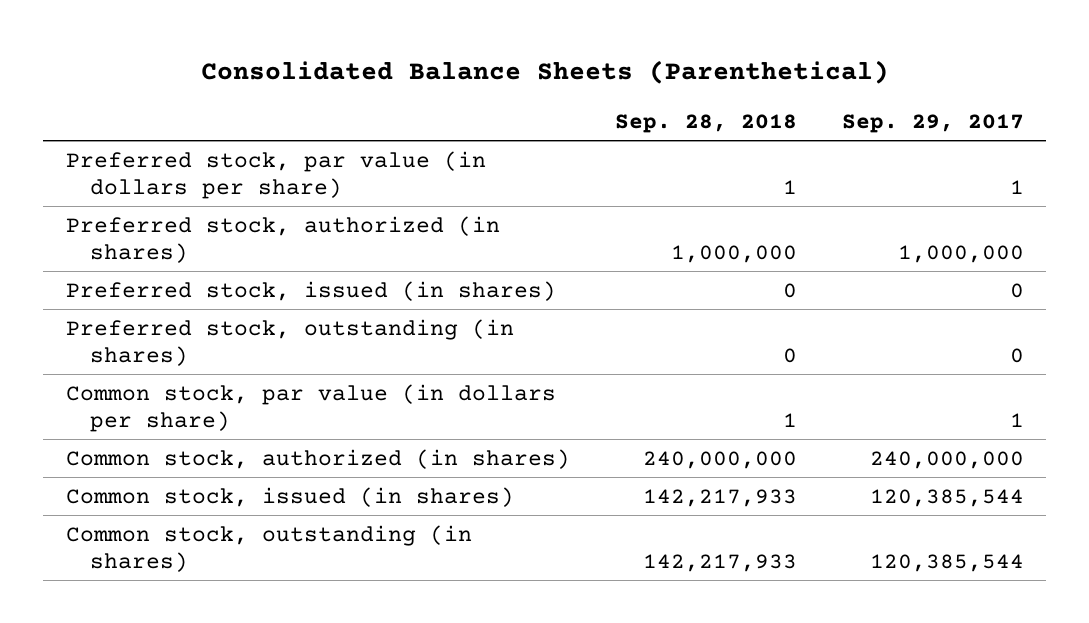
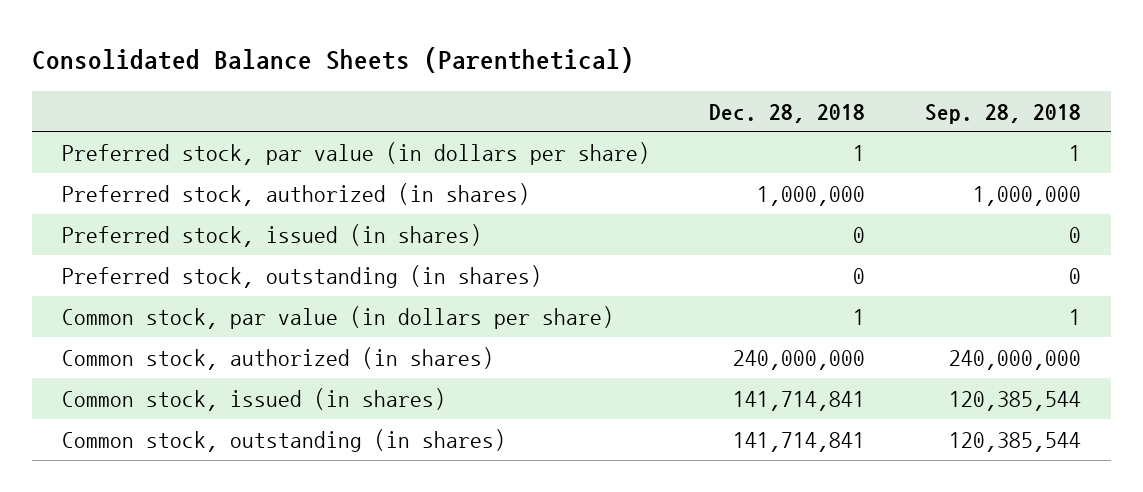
[841,113,1024,133] Sep. 29, 2017 -> none
none -> [709,103,866,123] Dec. 28, 2018
[642,488,797,507] 142,217,933 -> [949,390,1082,411] 120,385,544
[642,553,797,572] 142,217,933 -> [949,431,1082,452] 120,385,544

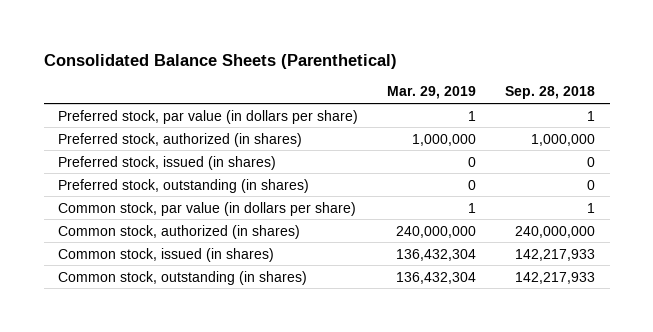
[709,103,866,123] Dec. 28, 2018 -> none
none -> [387,86,477,100] Mar. 29, 2019
[949,390,1082,411] 120,385,544 -> [515,248,596,261] 142,217,933
[949,431,1082,452] 120,385,544 -> [515,271,596,284] 142,217,933

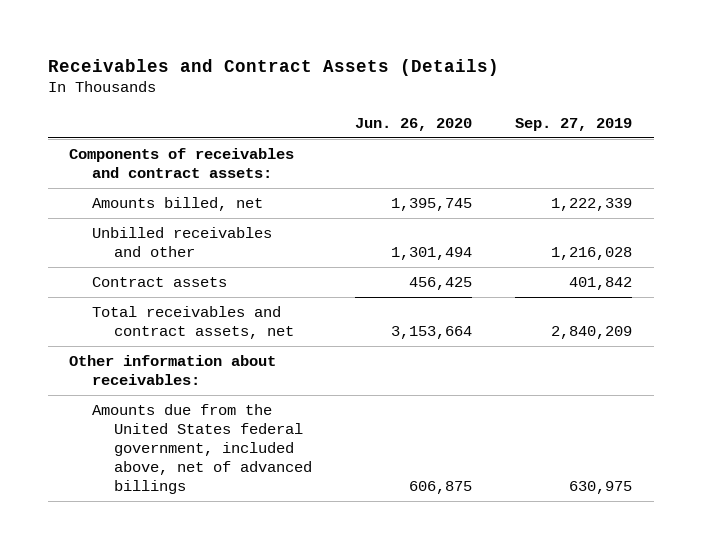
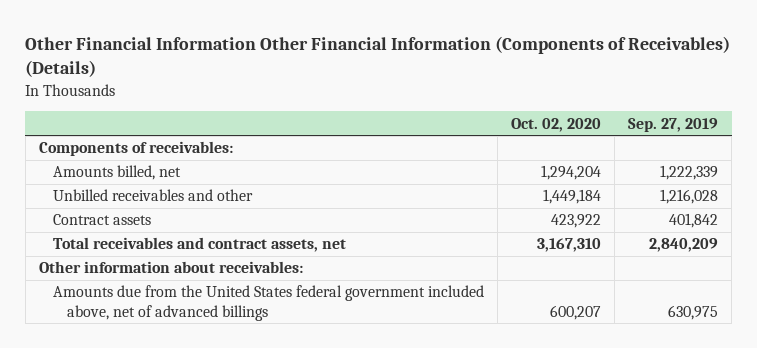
[47,58,499,76] Receivables and Contract Assets (Details) -> [25,35,731,78] Other Financial Information Other Financial Information (Components of Receivables) (Details)
[354,117,472,131] Jun. 26, 2020 -> none
none -> [511,117,602,132] Oct. 02, 2020
[69,148,295,179] Components of receivables and contract assets: -> [39,141,234,157] Components of receivables:
[91,404,312,495] Amounts due from the United States federal government, included above, net of advanced billings -> [53,285,485,321] Amounts due from the United States federal government included above, net of advanced billings

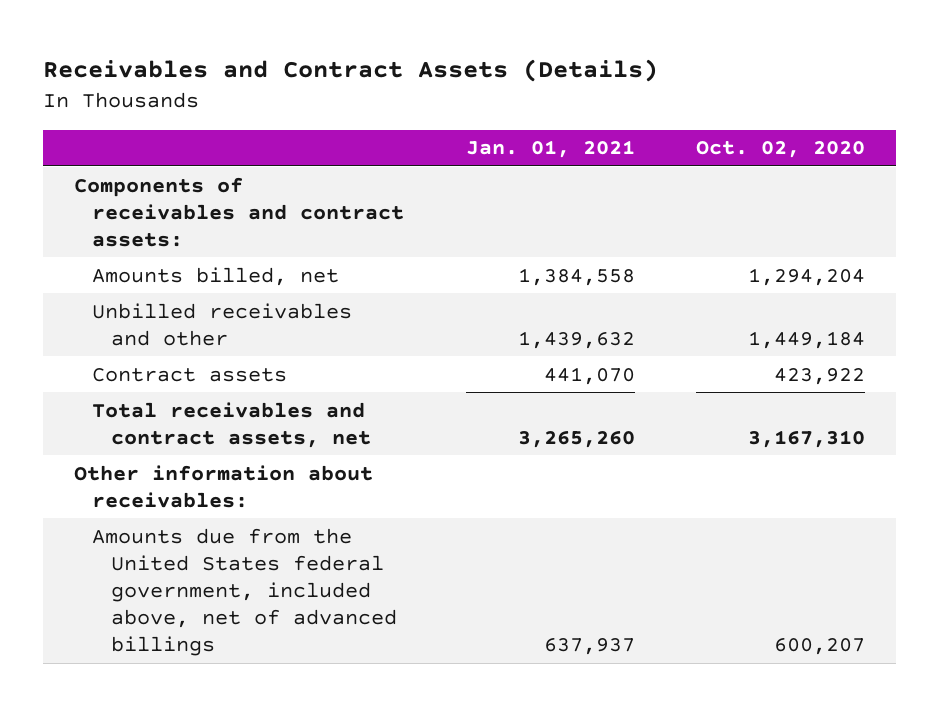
[25,35,731,78] Other Financial Information Other Financial Information (Components of Receivables) (Details) -> [42,59,658,83] Receivables and Contract Assets (Details)
[628,117,719,132] Sep. 27, 2019 -> none
none -> [465,140,635,159] Jan. 01, 2021
[39,141,234,157] Components of receivables: -> [73,176,405,247] Components of receivables and contract assets:
[53,285,485,321] Amounts due from the United States federal government included above, net of advanced billings -> [92,527,398,657] Amounts due from the United States federal government, included above, net of advanced billings

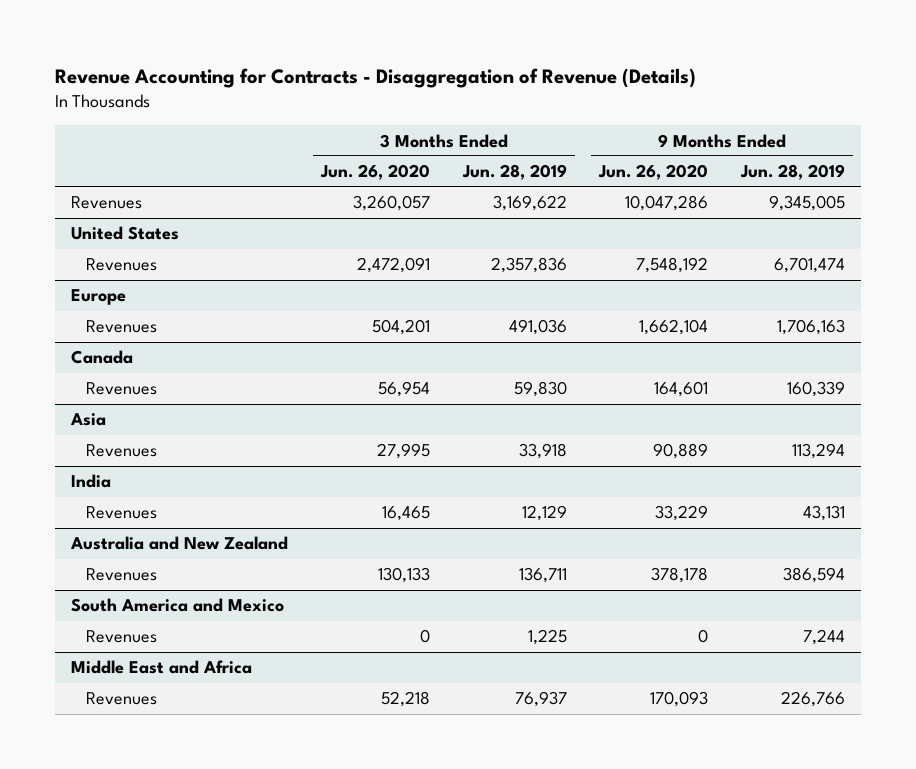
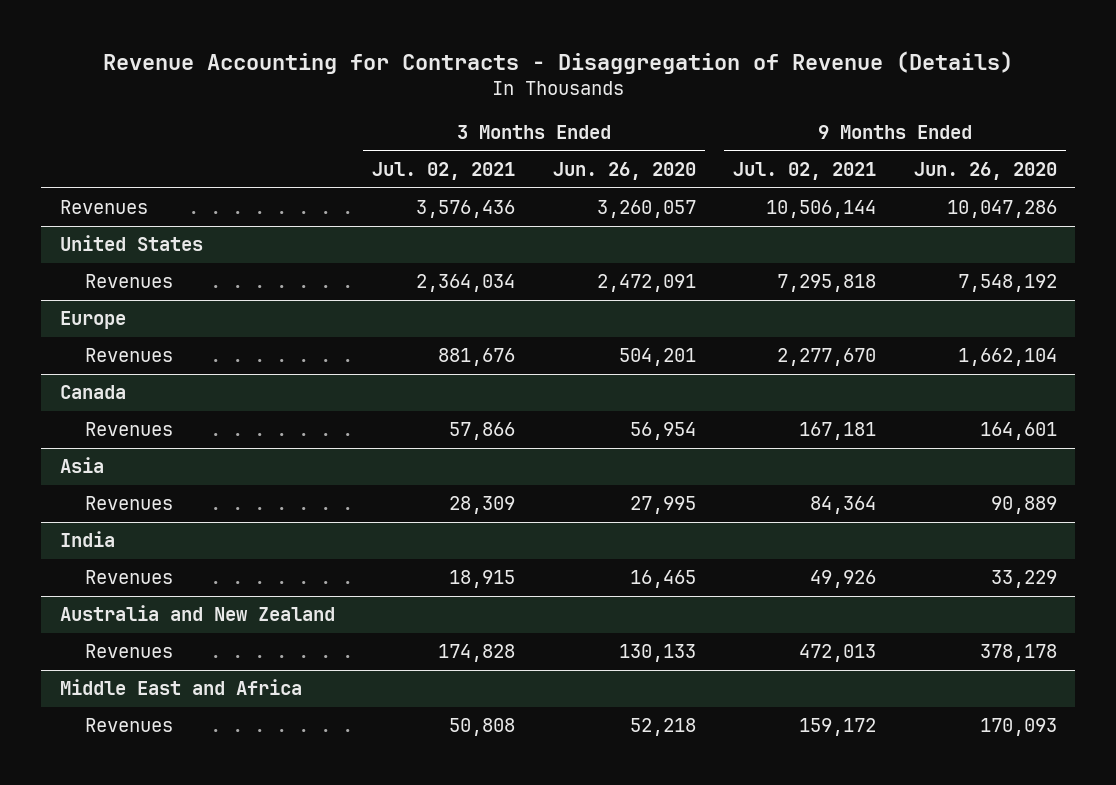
[461,164,567,181] Jun. 28, 2019 -> none
[739,164,845,181] Jun. 28, 2019 -> none
none -> [372,162,516,181] Jul. 02, 2021
none -> [733,162,877,181] Jul. 02, 2021
[71,598,285,613] South America and Mexico -> none
[85,630,157,644] Revenues -> none

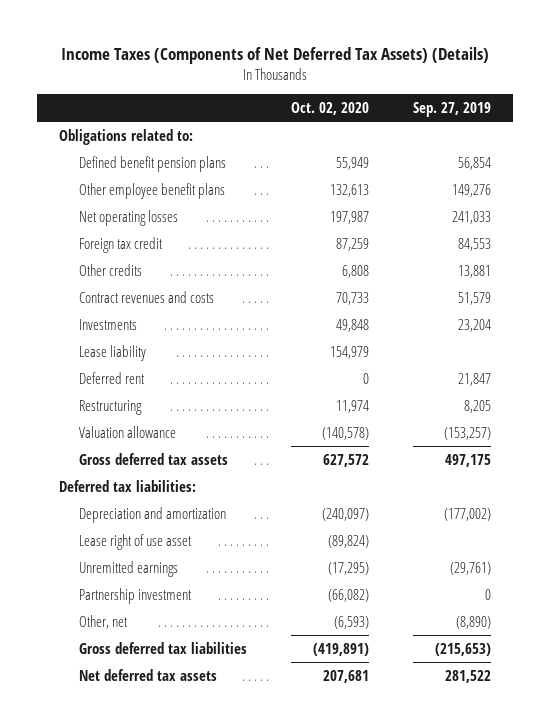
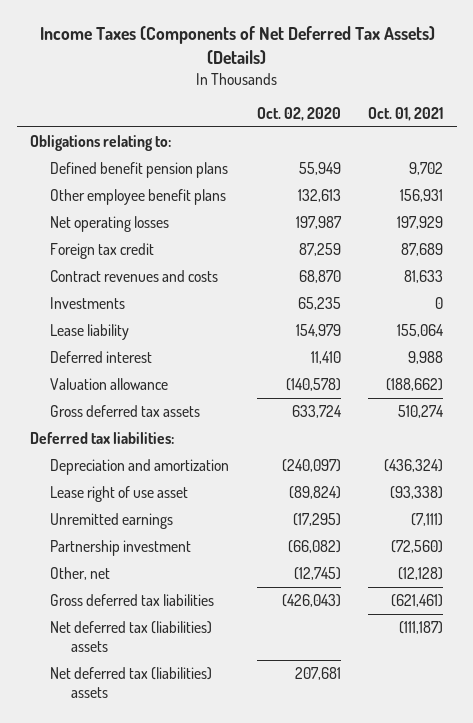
[412,101,491,117] Sep. 27, 2019 -> none
none -> [368,106,444,121] Oct. 01, 2021
[58,128,193,145] Obligations related to: -> [30,134,172,151] Obligations relating to:
[78,263,142,276] Other credits -> none
[335,291,369,305] 70,733 -> [298,269,341,283] 68,870
[335,318,369,332] 49,848 -> [297,296,341,310] 65,235
[78,371,145,384] Deferred rent -> none
[78,399,142,415] Restructuring -> none
none -> [50,350,153,363] Deferred interest
[322,453,369,467] 627,572 -> [291,404,342,418] 633,724
[333,615,369,629] (6,593) -> [293,566,341,580] (12,745)
[312,642,369,656] (419,891) -> [281,593,341,607] (426,043)
none -> [50,620,213,653] Net deferred tax (liabilities) assets
[78,668,217,681] Net deferred tax assets -> [50,666,213,699] Net deferred tax (liabilities) assets

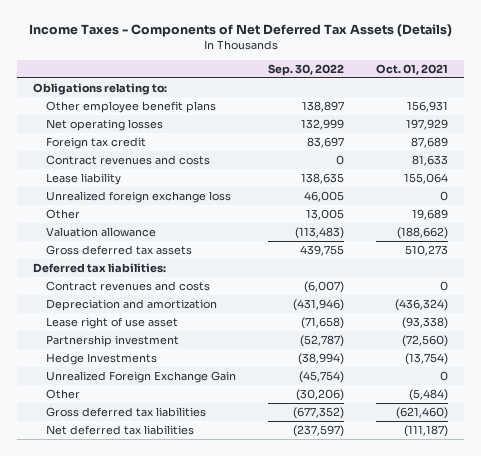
[39,26,435,65] Income Taxes (Components of Net Deferred Tax Assets) (Details) -> [28,23,452,37] Income Taxes - Components of Net Deferred Tax Assets (Details)
[256,106,341,121] Oct. 02, 2020 -> none
none -> [267,63,344,76] Sep. 30, 2022
[50,161,229,178] Defined benefit pension plans -> none
[50,296,126,309] Investments -> none
[50,350,153,363] Deferred interest -> none
none -> [45,191,231,204] Unrealized foreign exchange loss
none -> [45,209,80,220] Other
[398,404,445,418] 510,274 -> [405,245,449,257] 510,273
none -> [45,281,210,292] Contract revenues and costs
[50,512,174,529] Unremitted earnings -> none
[50,666,213,699] Net deferred tax (liabilities) assets -> none
none -> [45,353,157,366] Hedge Investments
none -> [45,371,236,384] Unrealized Foreign Exchange Gain
[50,566,111,580] Other, net -> [45,389,80,400] Other
[398,566,444,580] (12,128) -> [409,389,449,402] (5,484)
[391,593,444,607] (621,461) -> [396,407,449,420] (621,460)
[50,620,213,653] Net deferred tax (liabilities) assets -> [45,425,194,436] Net deferred tax liabilities

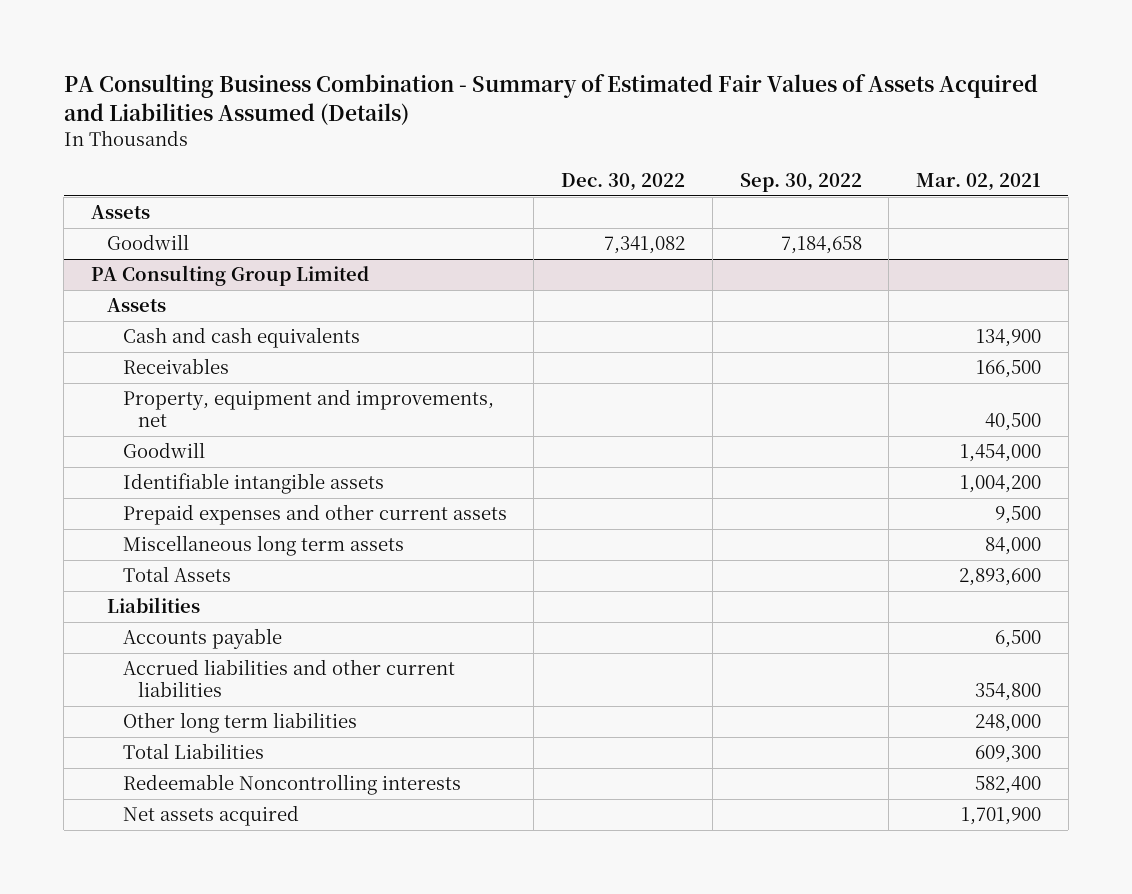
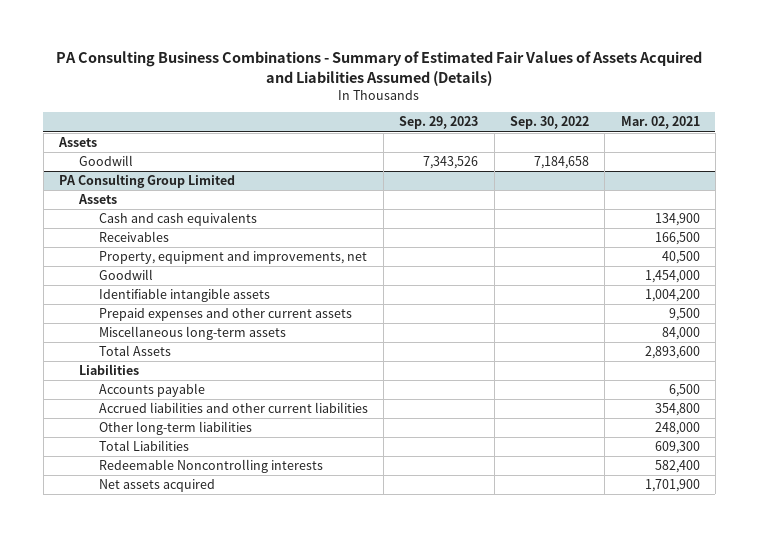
[63,74,1038,125] PA Consulting Business Combination - Summary of Estimated Fair Values of Assets Acquired and Liabilities Assumed (Details) -> [56,50,703,86] PA Consulting Business Combinations - Summary of Estimated Fair Values of Assets Acquired and Liabilities Assumed (Details)
[561,172,686,191] Dec. 30, 2022 -> none
none -> [399,116,479,130] Sep. 29, 2023
[122,535,404,557] Miscellaneous long term assets -> [98,326,286,341] Miscellaneous long-term assets
[122,712,357,734] Other long term liabilities -> [98,421,252,436] Other long-term liabilities

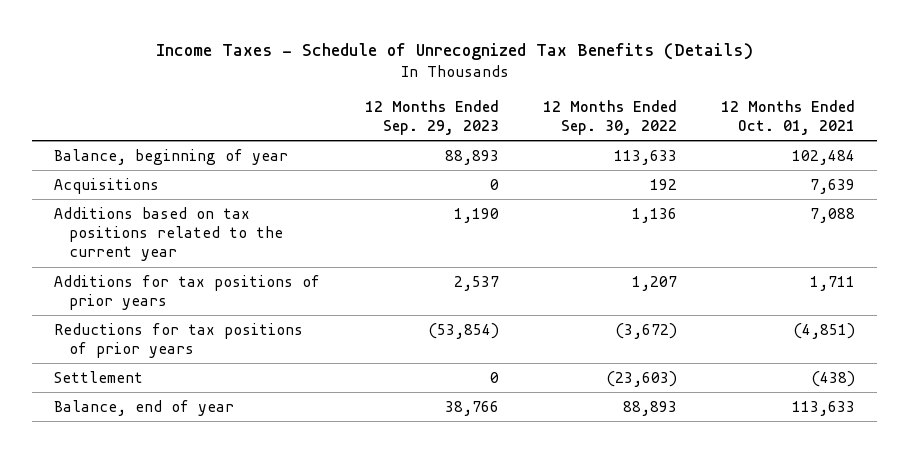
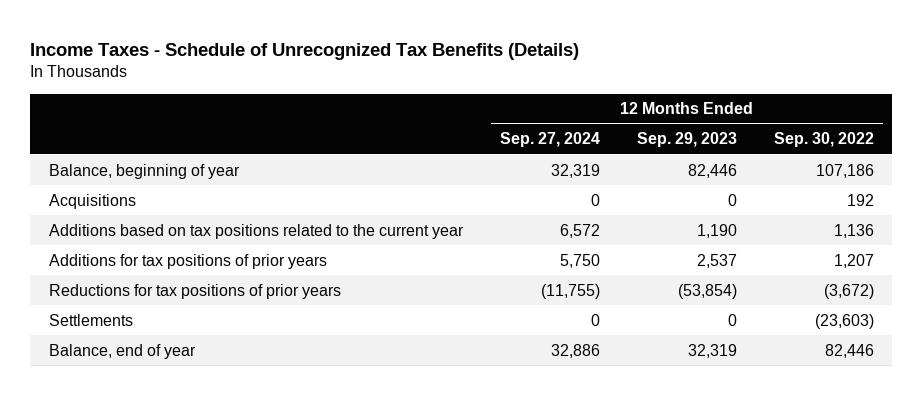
[720,99,855,135] 12 Months Ended Oct. 01, 2021 -> none
none -> [499,132,600,148] Sep. 27, 2024
[444,149,499,165] 88,893 -> [687,163,737,178] 82,446
[613,149,677,165] 113,633 -> [815,163,874,178] 107,186
[54,370,144,383] Settlement -> [48,313,133,326] Settlements
[444,400,499,416] 38,766 -> [687,343,737,358] 32,319
[622,400,677,416] 88,893 -> [824,343,874,358] 82,446

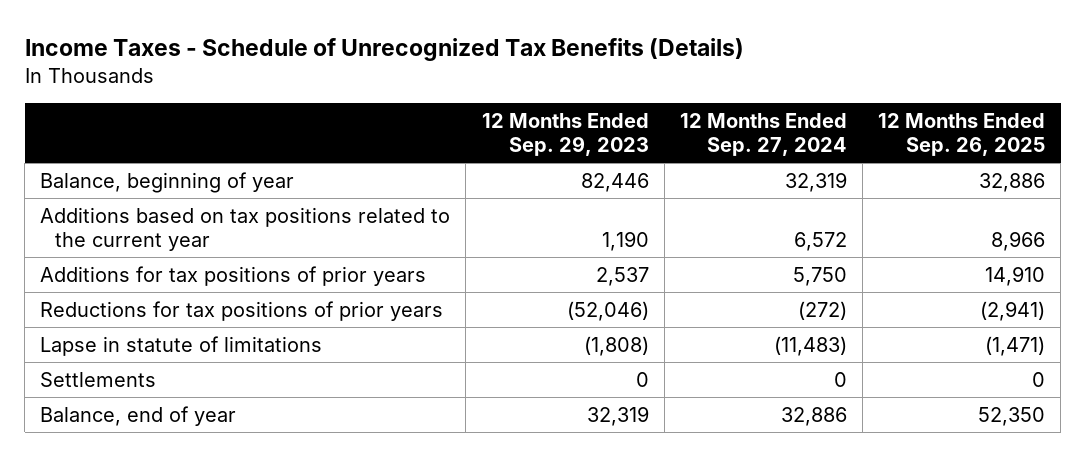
[773,132,874,148] Sep. 30, 2022 -> none
none -> [878,113,1046,156] 12 Months Ended Sep. 26, 2025
[48,193,136,209] Acquisitions -> none
[540,283,600,299] (11,755) -> [797,300,847,320] (272)
[677,283,737,299] (53,854) -> [566,300,649,321] (52,046)
none -> [40,335,323,356] Lapse in statute of limitations

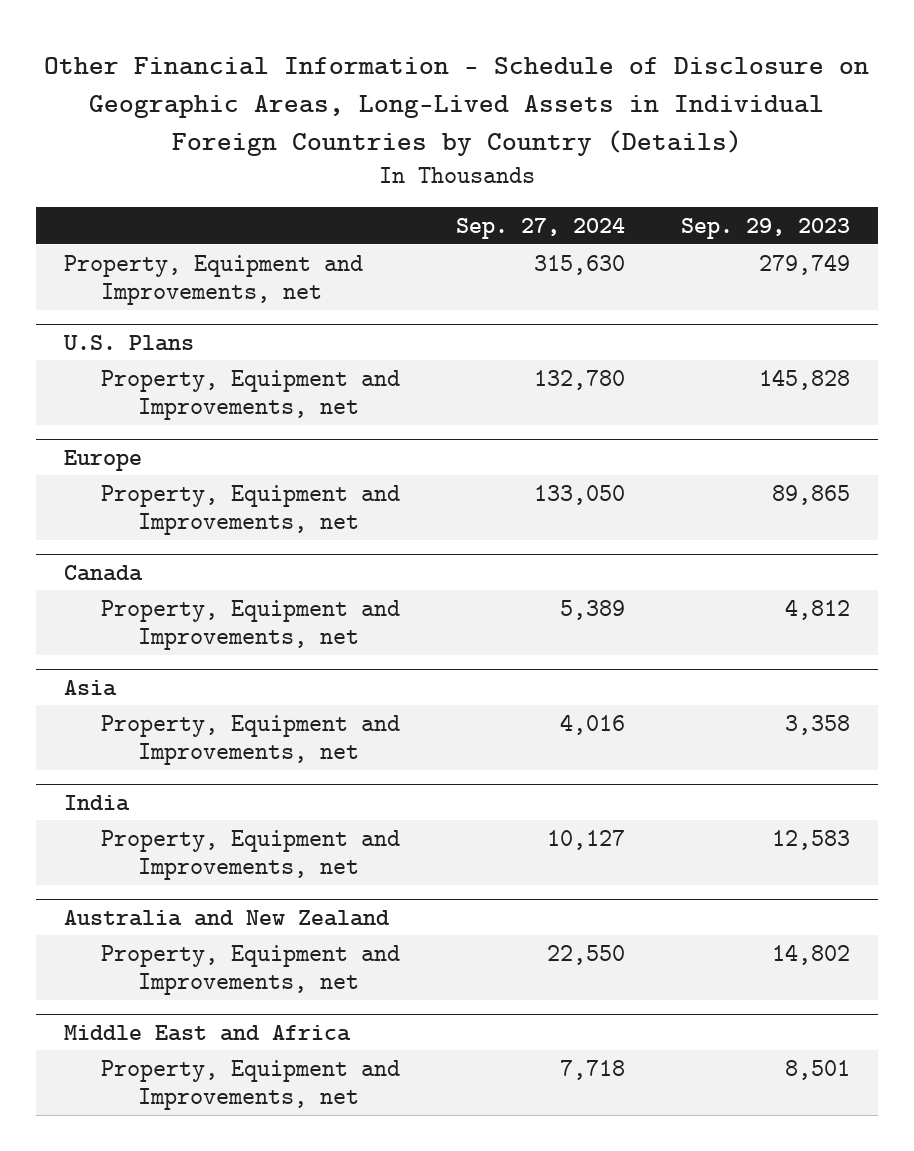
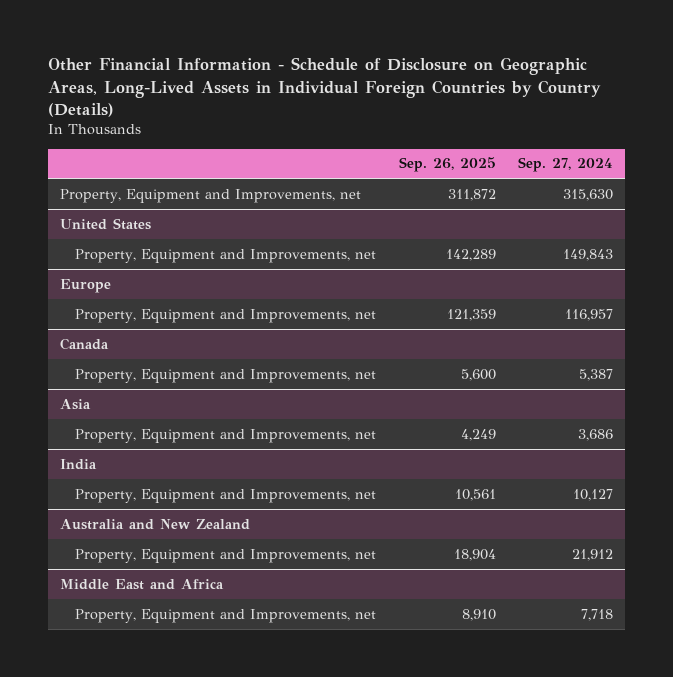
[680,217,850,239] Sep. 29, 2023 -> none
none -> [398,157,496,173] Sep. 26, 2025
[63,334,195,351] U.S. Plans -> [59,217,151,230] United States
[533,369,625,390] 132,780 -> [563,248,614,261] 149,843
[533,484,625,505] 133,050 -> [565,308,614,321] 116,957
[559,599,625,620] 5,389 -> [579,368,614,381] 5,387
[559,713,625,735] 4,016 -> [578,428,614,441] 3,686
[546,944,625,965] 22,550 -> [572,548,614,561] 21,912

